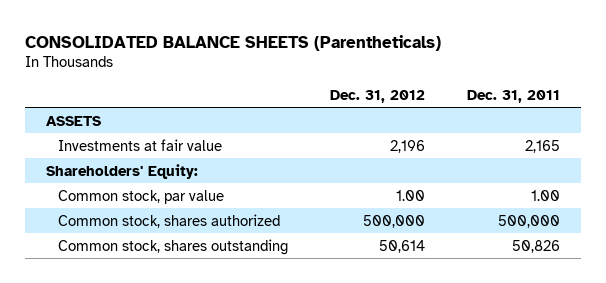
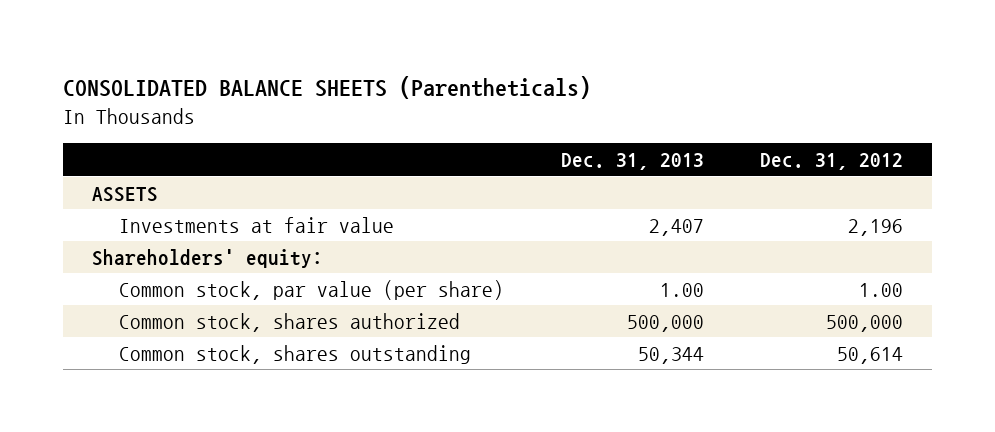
[466,89,560,103] Dec. 31, 2011 -> none
none -> [560,153,704,171] Dec. 31, 2013
[45,163,198,179] Shareholders' Equity: -> [91,248,323,268] Shareholders' equity:
[57,189,224,204] Common stock, par value -> [118,279,504,300] Common stock, par value (per share)

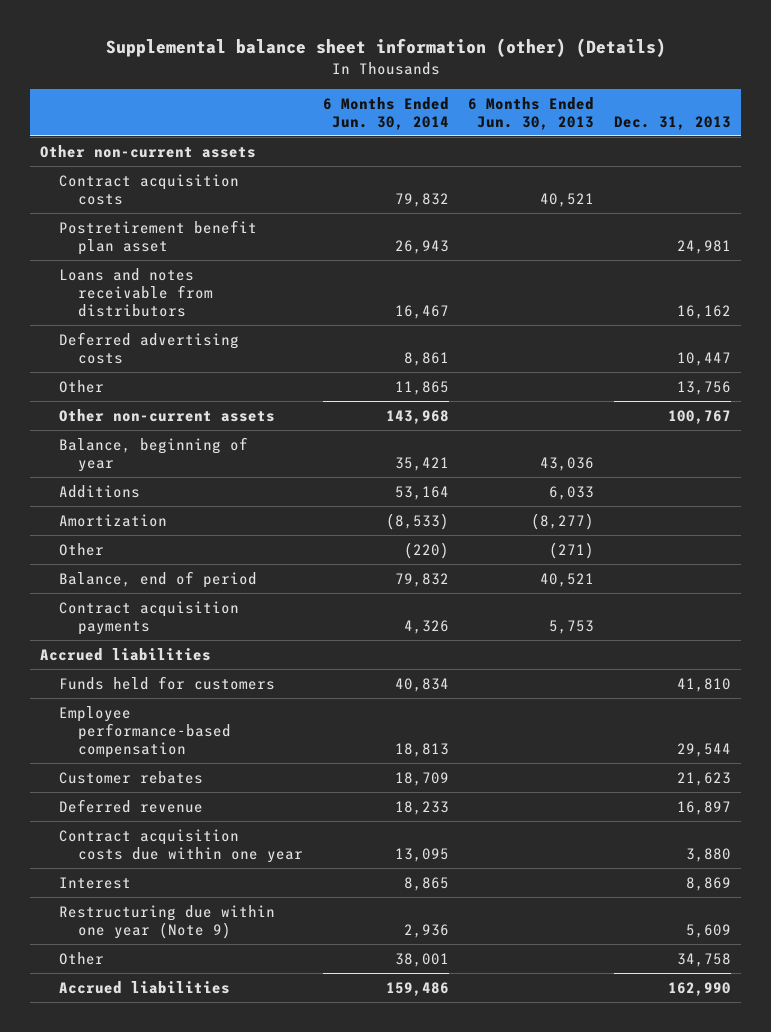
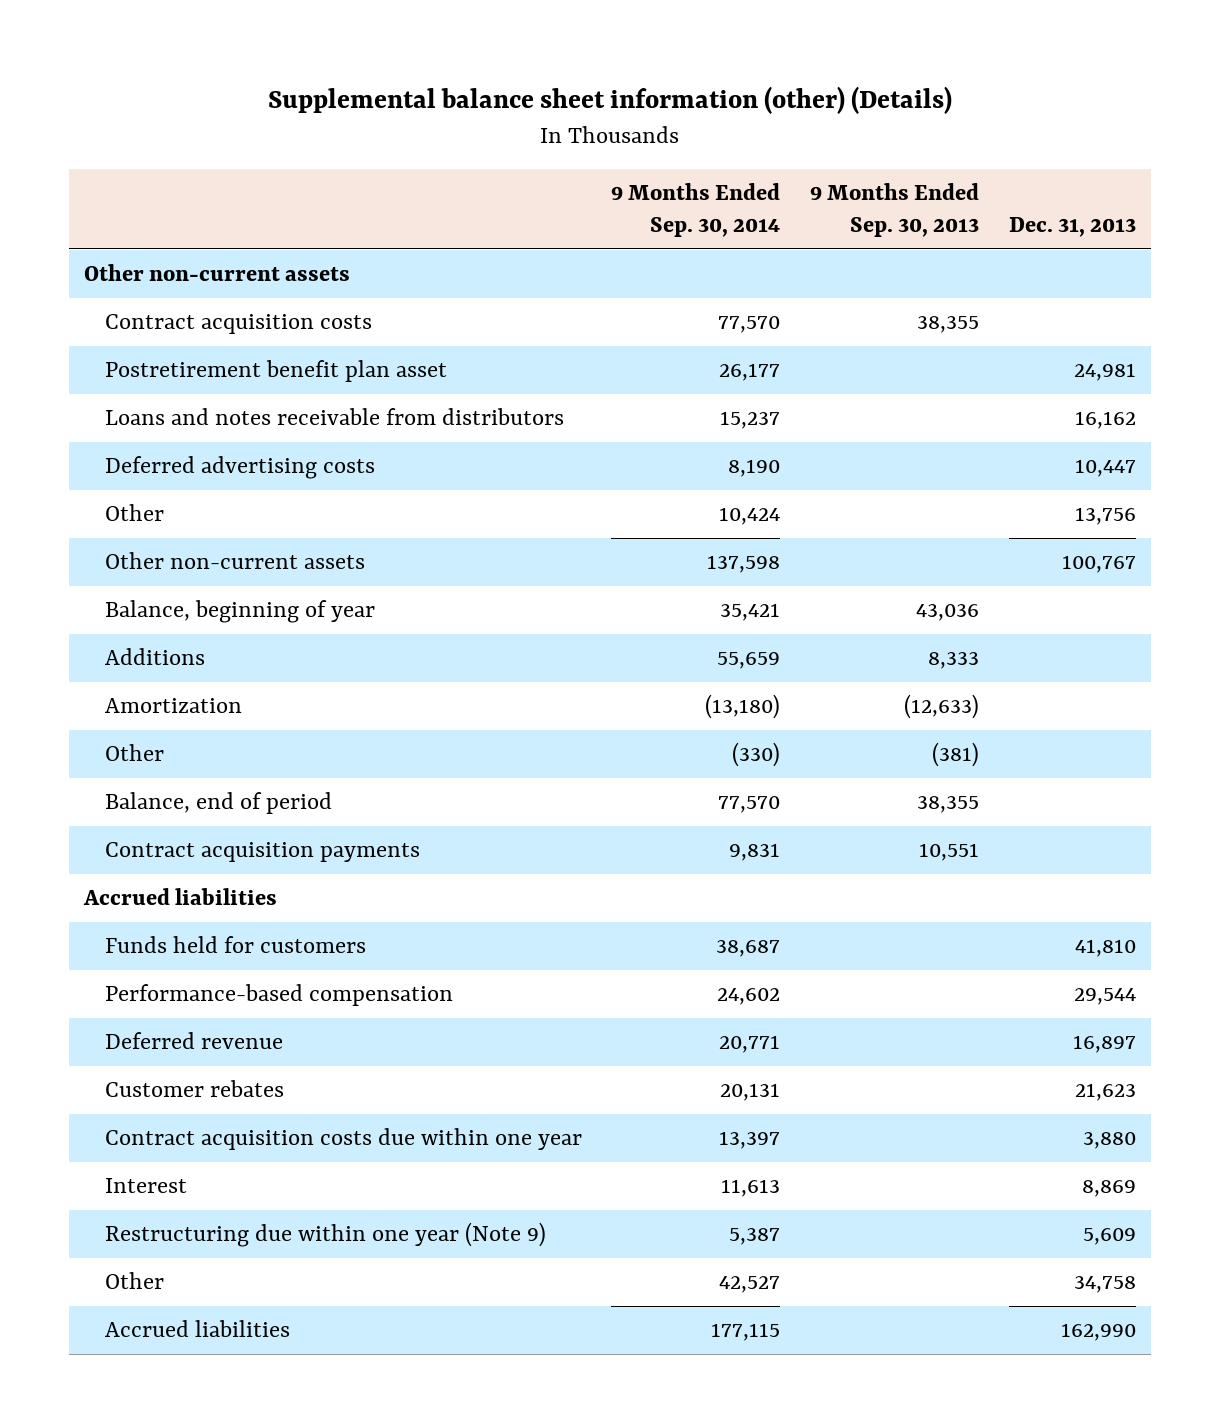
[322,96,449,130] 6 Months Ended Jun. 30, 2014 -> none
[468,96,595,130] 6 Months Ended Jun. 30, 2013 -> none
none -> [611,182,781,238] 9 Months Ended Sep. 30, 2014
none -> [810,182,980,238] 9 Months Ended Sep. 30, 2013
[58,705,231,758] Employee performance-based compensation -> [104,984,453,1007] Performance-based compensation
[58,770,203,784] Customer rebates -> [104,1080,284,1098] Customer rebates

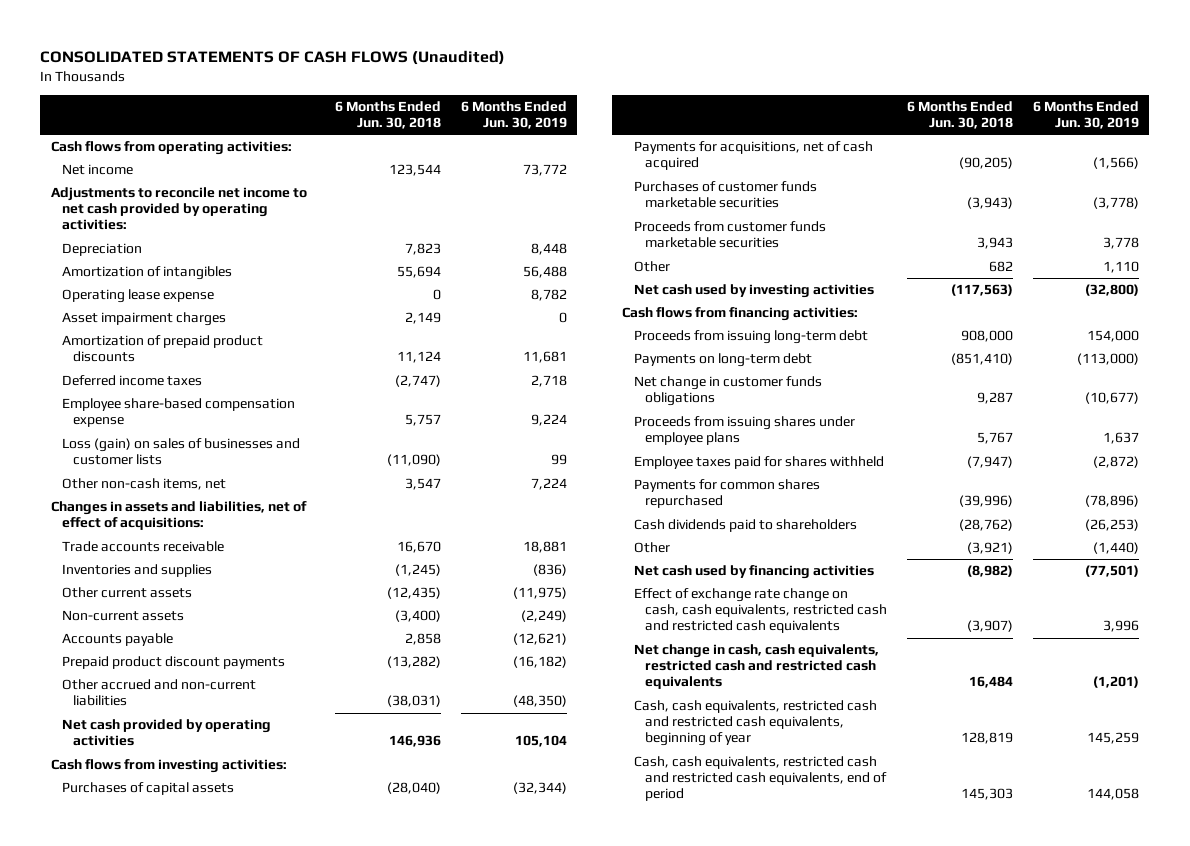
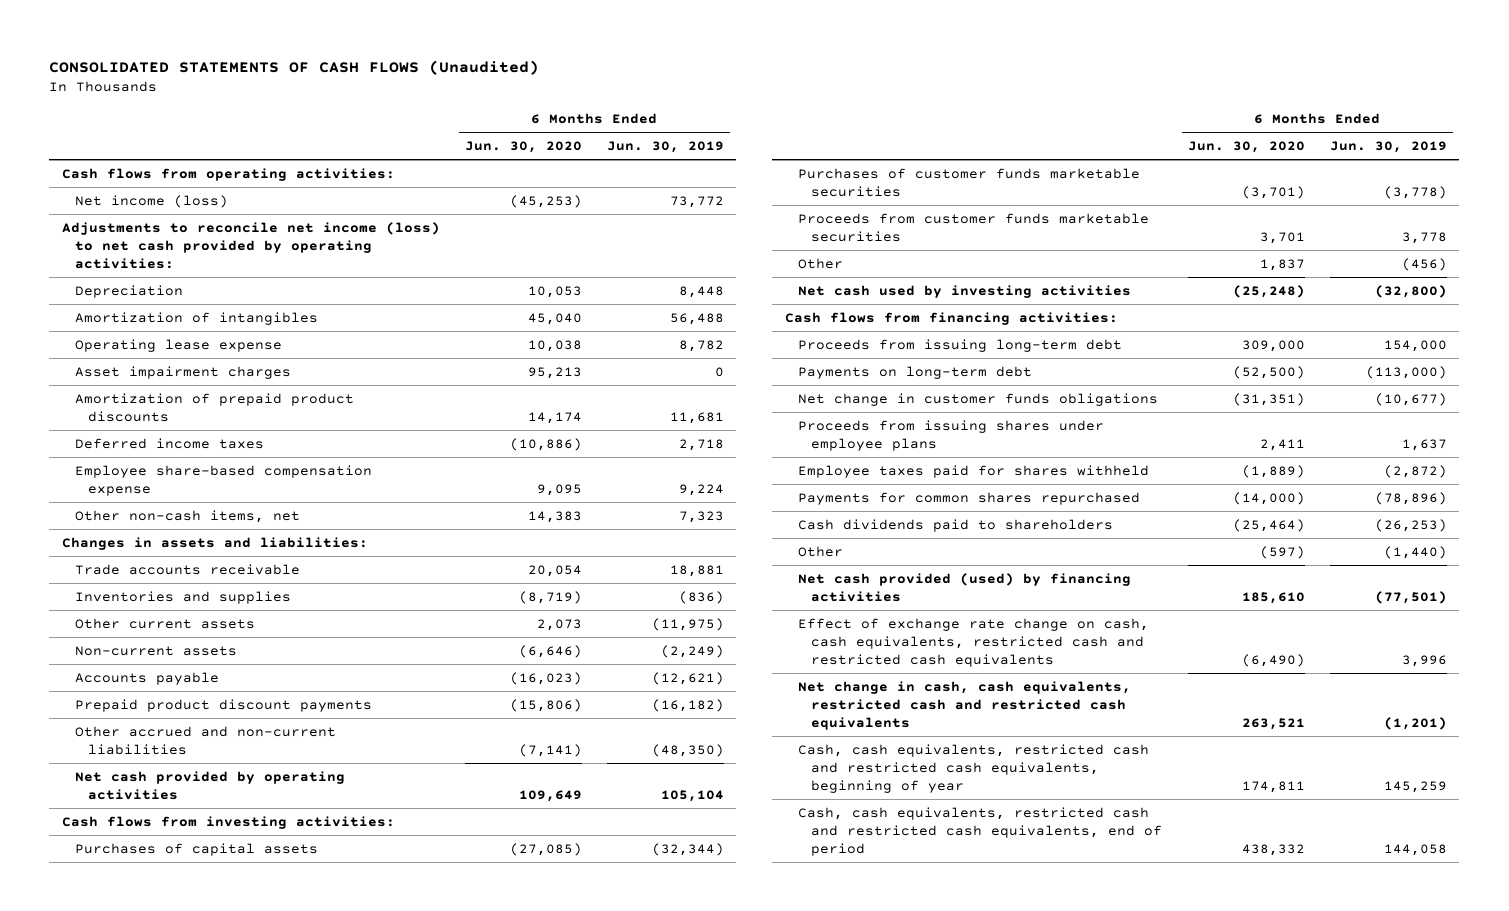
[334,101,441,130] 6 Months Ended Jun. 30, 2018 -> none
none -> [464,141,582,154] Jun. 30, 2020
[61,164,133,176] Net income -> [74,194,228,208] Net income (loss)
[50,187,307,231] Adjustments to reconcile net income to net cash provided by operating activities: -> [61,221,440,269] Adjustments to reconcile net income (loss) to net cash provided by operating activities:
[61,438,300,466] Loss (gain) on sales of businesses and customer lists -> none
[531,478,568,491] 7,224 -> [678,510,724,523] 7,323
[50,501,307,531] Changes in assets and liabilities, net of effect of acquisitions: -> [61,536,368,550] Changes in assets and liabilities:
[633,141,873,171] Payments for acquisitions, net of cash acquired -> none
[1103,261,1140,274] 1,110 -> [1401,257,1447,271] (456)
[633,565,874,580] Net cash used by financing activities -> [797,572,1131,602] Net cash provided (used) by financing activities

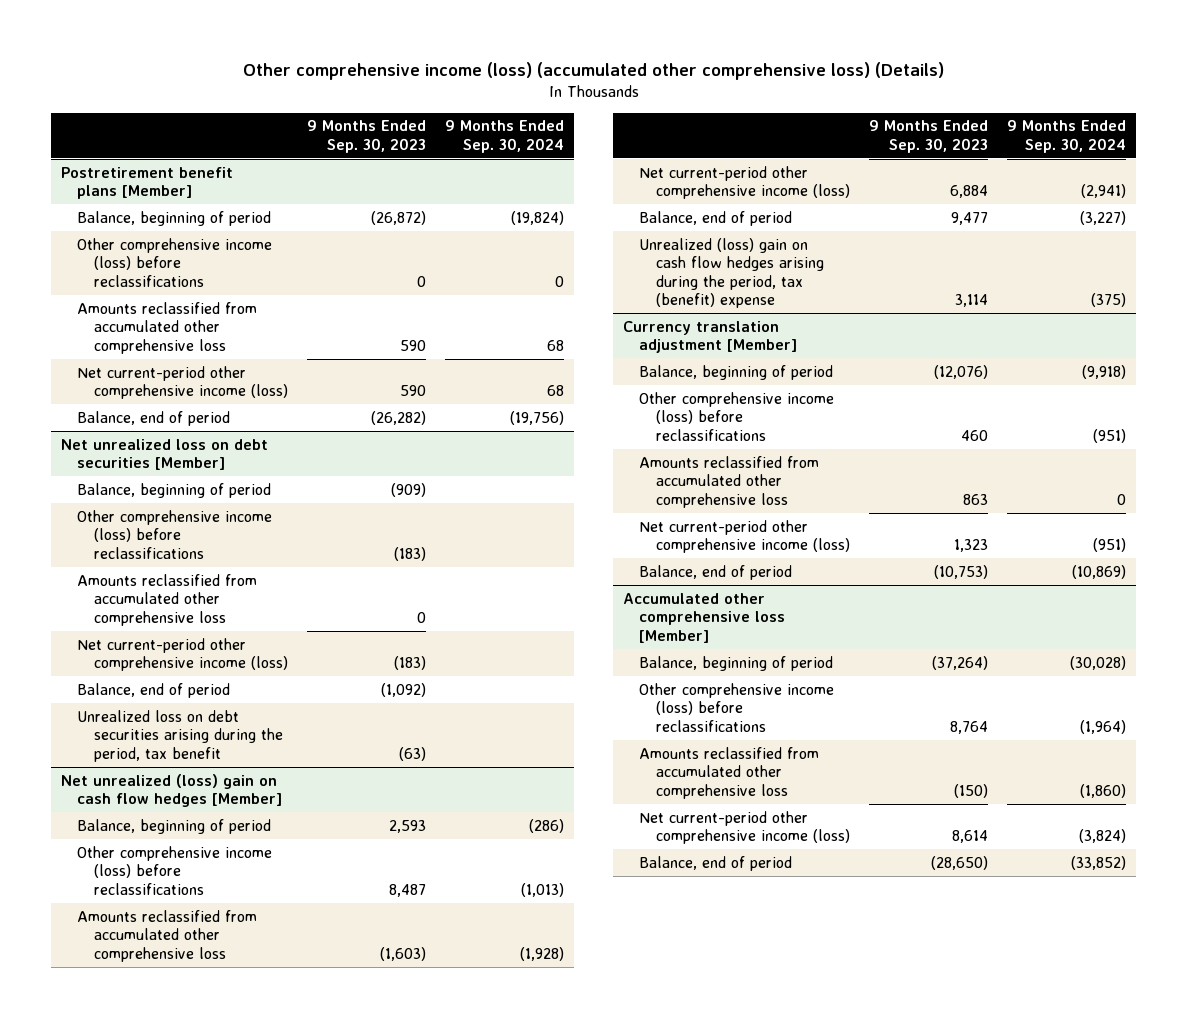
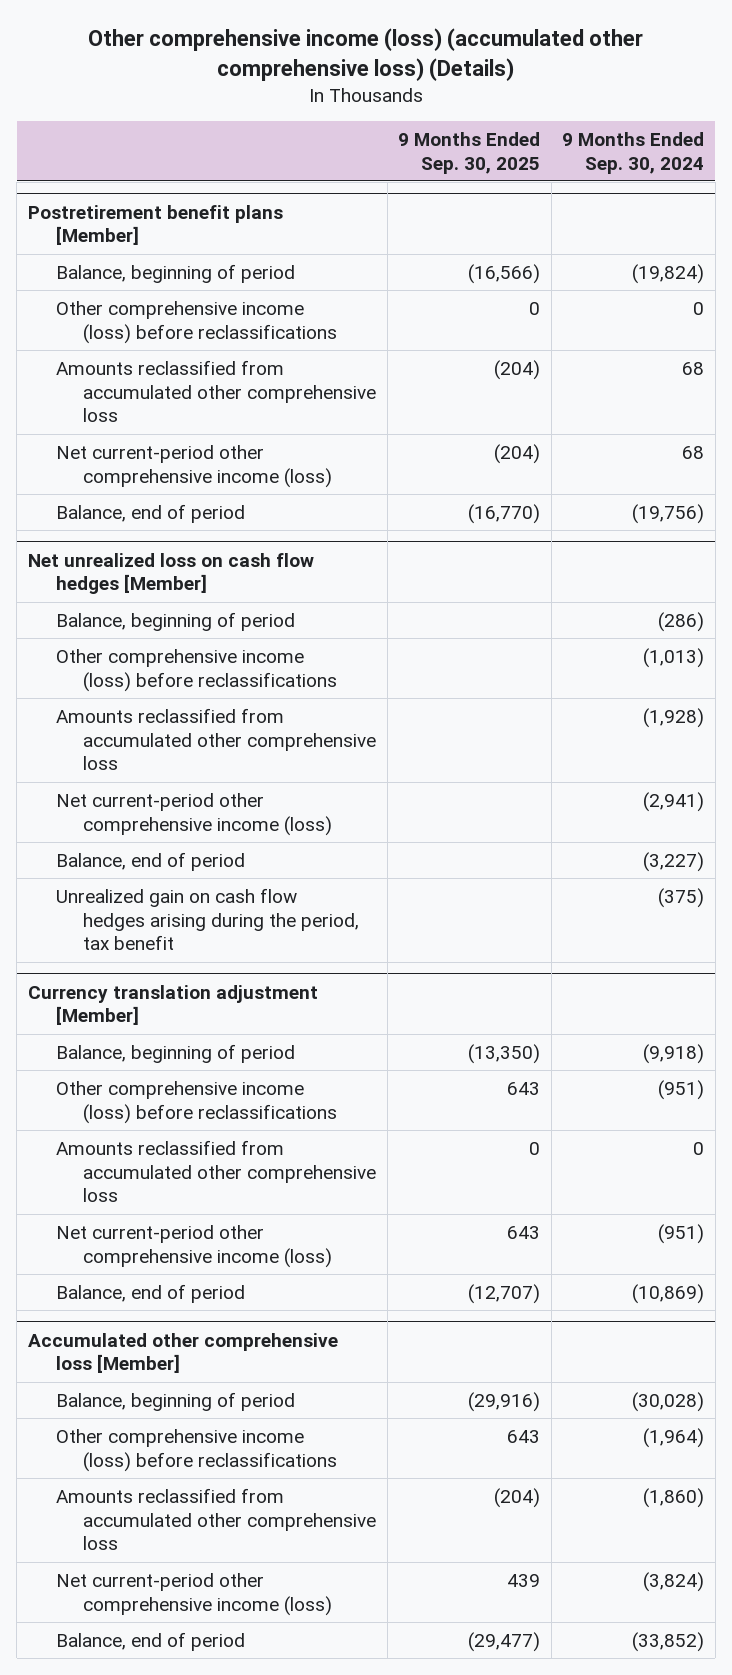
[306,120,426,153] 9 Months Ended Sep. 30, 2023 -> none
none -> [398,131,541,174] 9 Months Ended Sep. 30, 2025
[60,438,268,471] Net unrealized loss on debt securities [Member] -> none
[77,482,272,498] Balance, beginning of period -> none
[77,509,273,559] Other comprehensive income (loss) before reclassifications -> none
[77,573,258,626] Amounts reclassified from accumulated other comprehensive loss -> none
[77,637,288,672] Net current-period other comprehensive income (loss) -> none
[77,682,231,698] Balance, end of period -> none
[77,709,283,762] Unrealized loss on debt securities arising during the period, tax benefit -> none
[60,773,283,808] Net unrealized (loss) gain on cash flow hedges [Member] -> [27,552,314,595] Net unrealized loss on cash flow hedges [Member]
[639,237,824,308] Unrealized (loss) gain on cash flow hedges arising during the period, tax (benefit) expense -> [55,887,360,951] Unrealized gain on cash flow hedges arising during the period, tax benefit

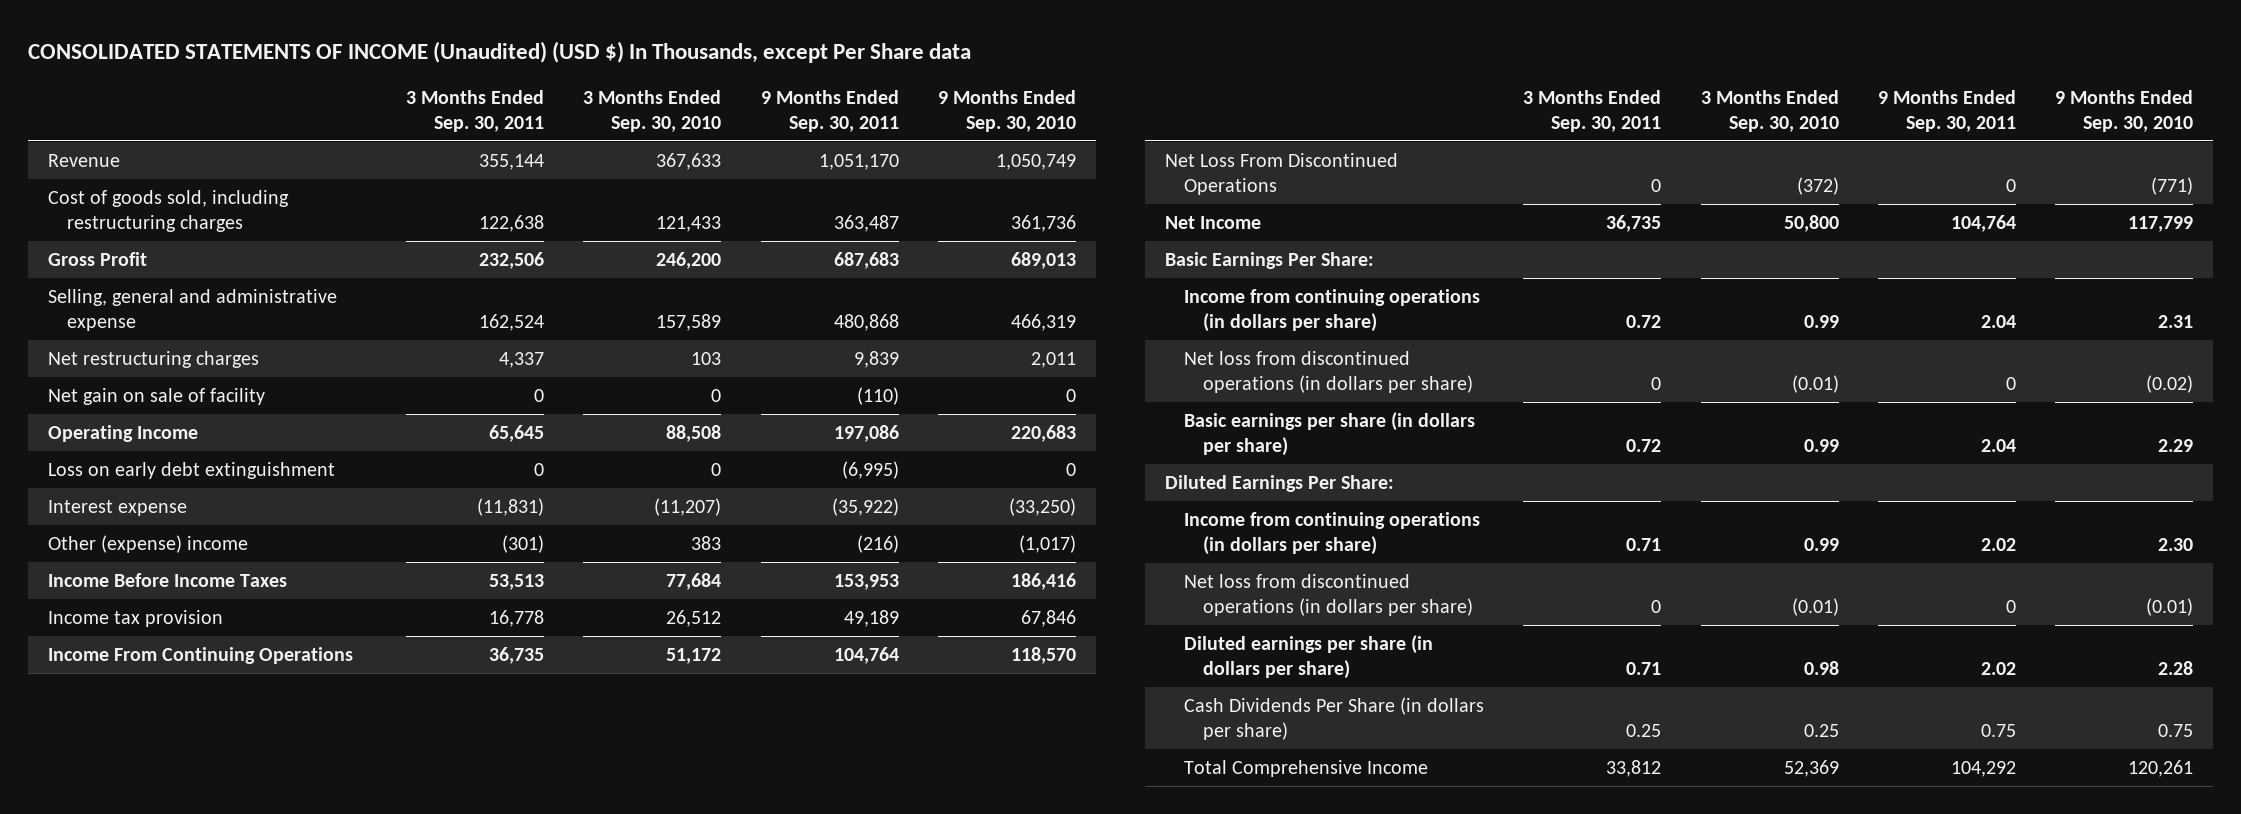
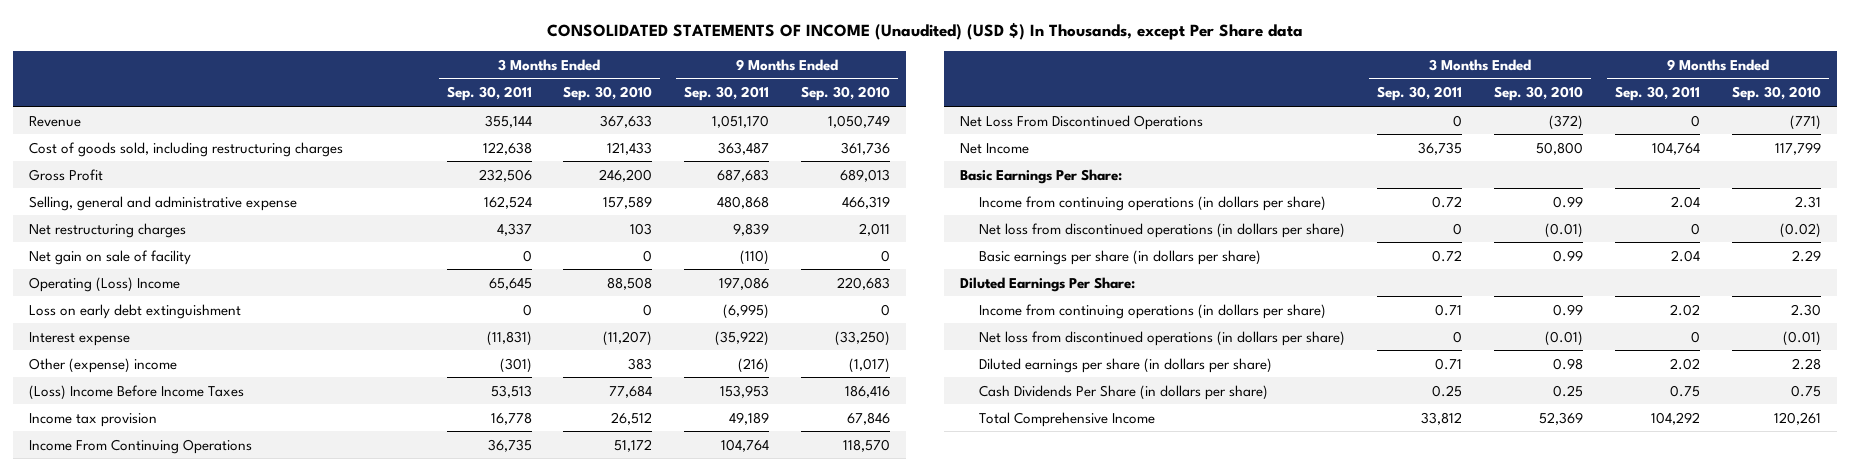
[47,424,198,442] Operating Income -> [29,276,181,292] Operating (Loss) Income
[47,572,287,587] Income Before Income Taxes -> [29,384,245,400] (Loss) Income Before Income Taxes

